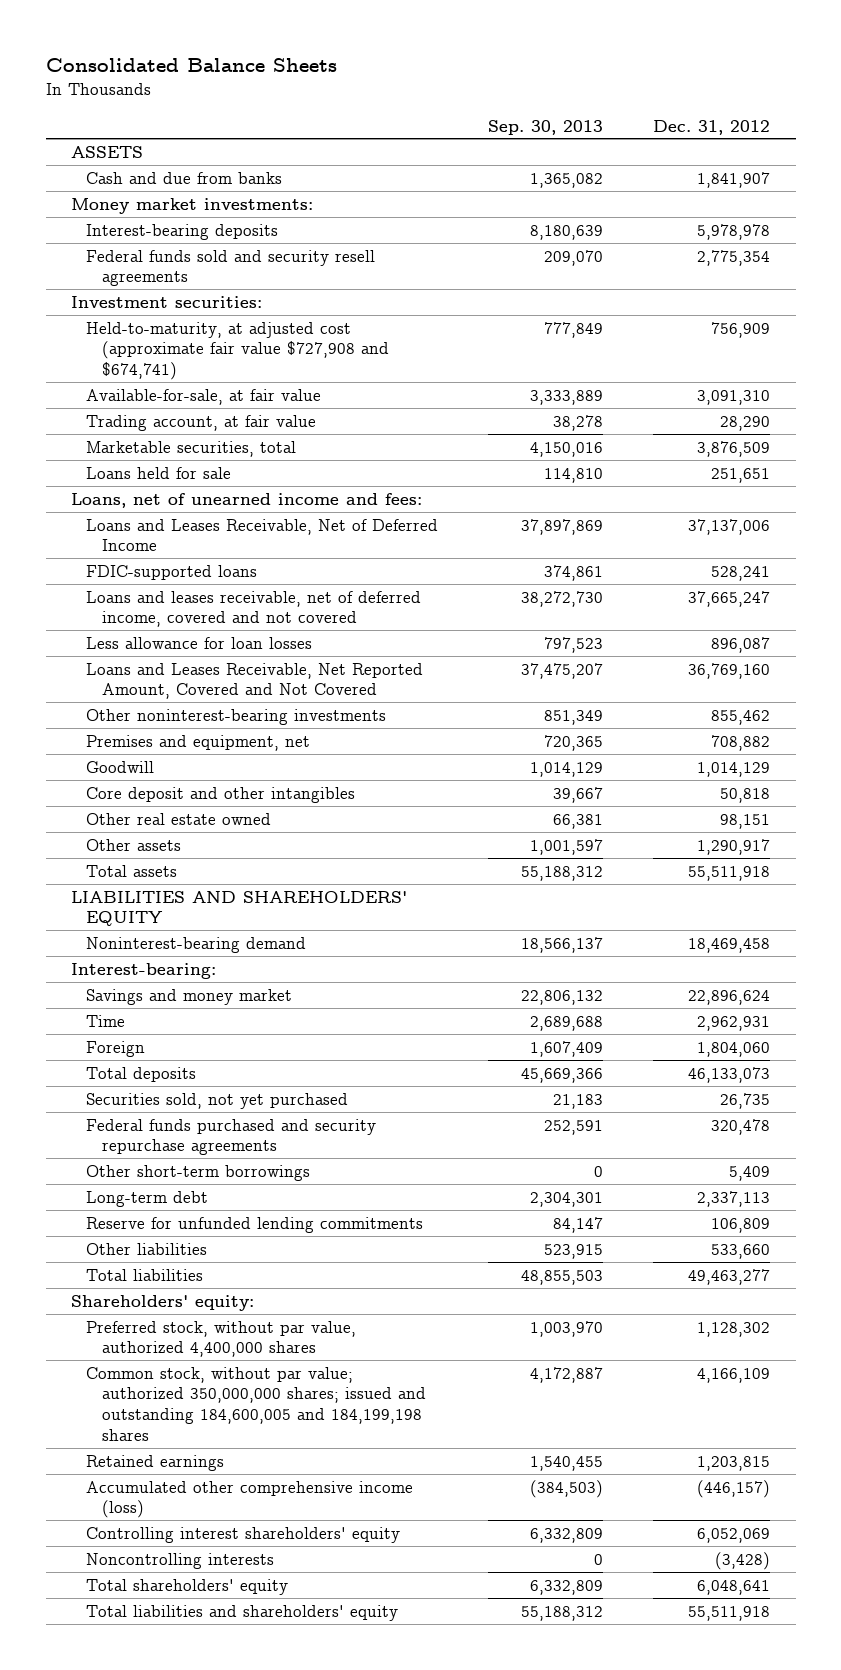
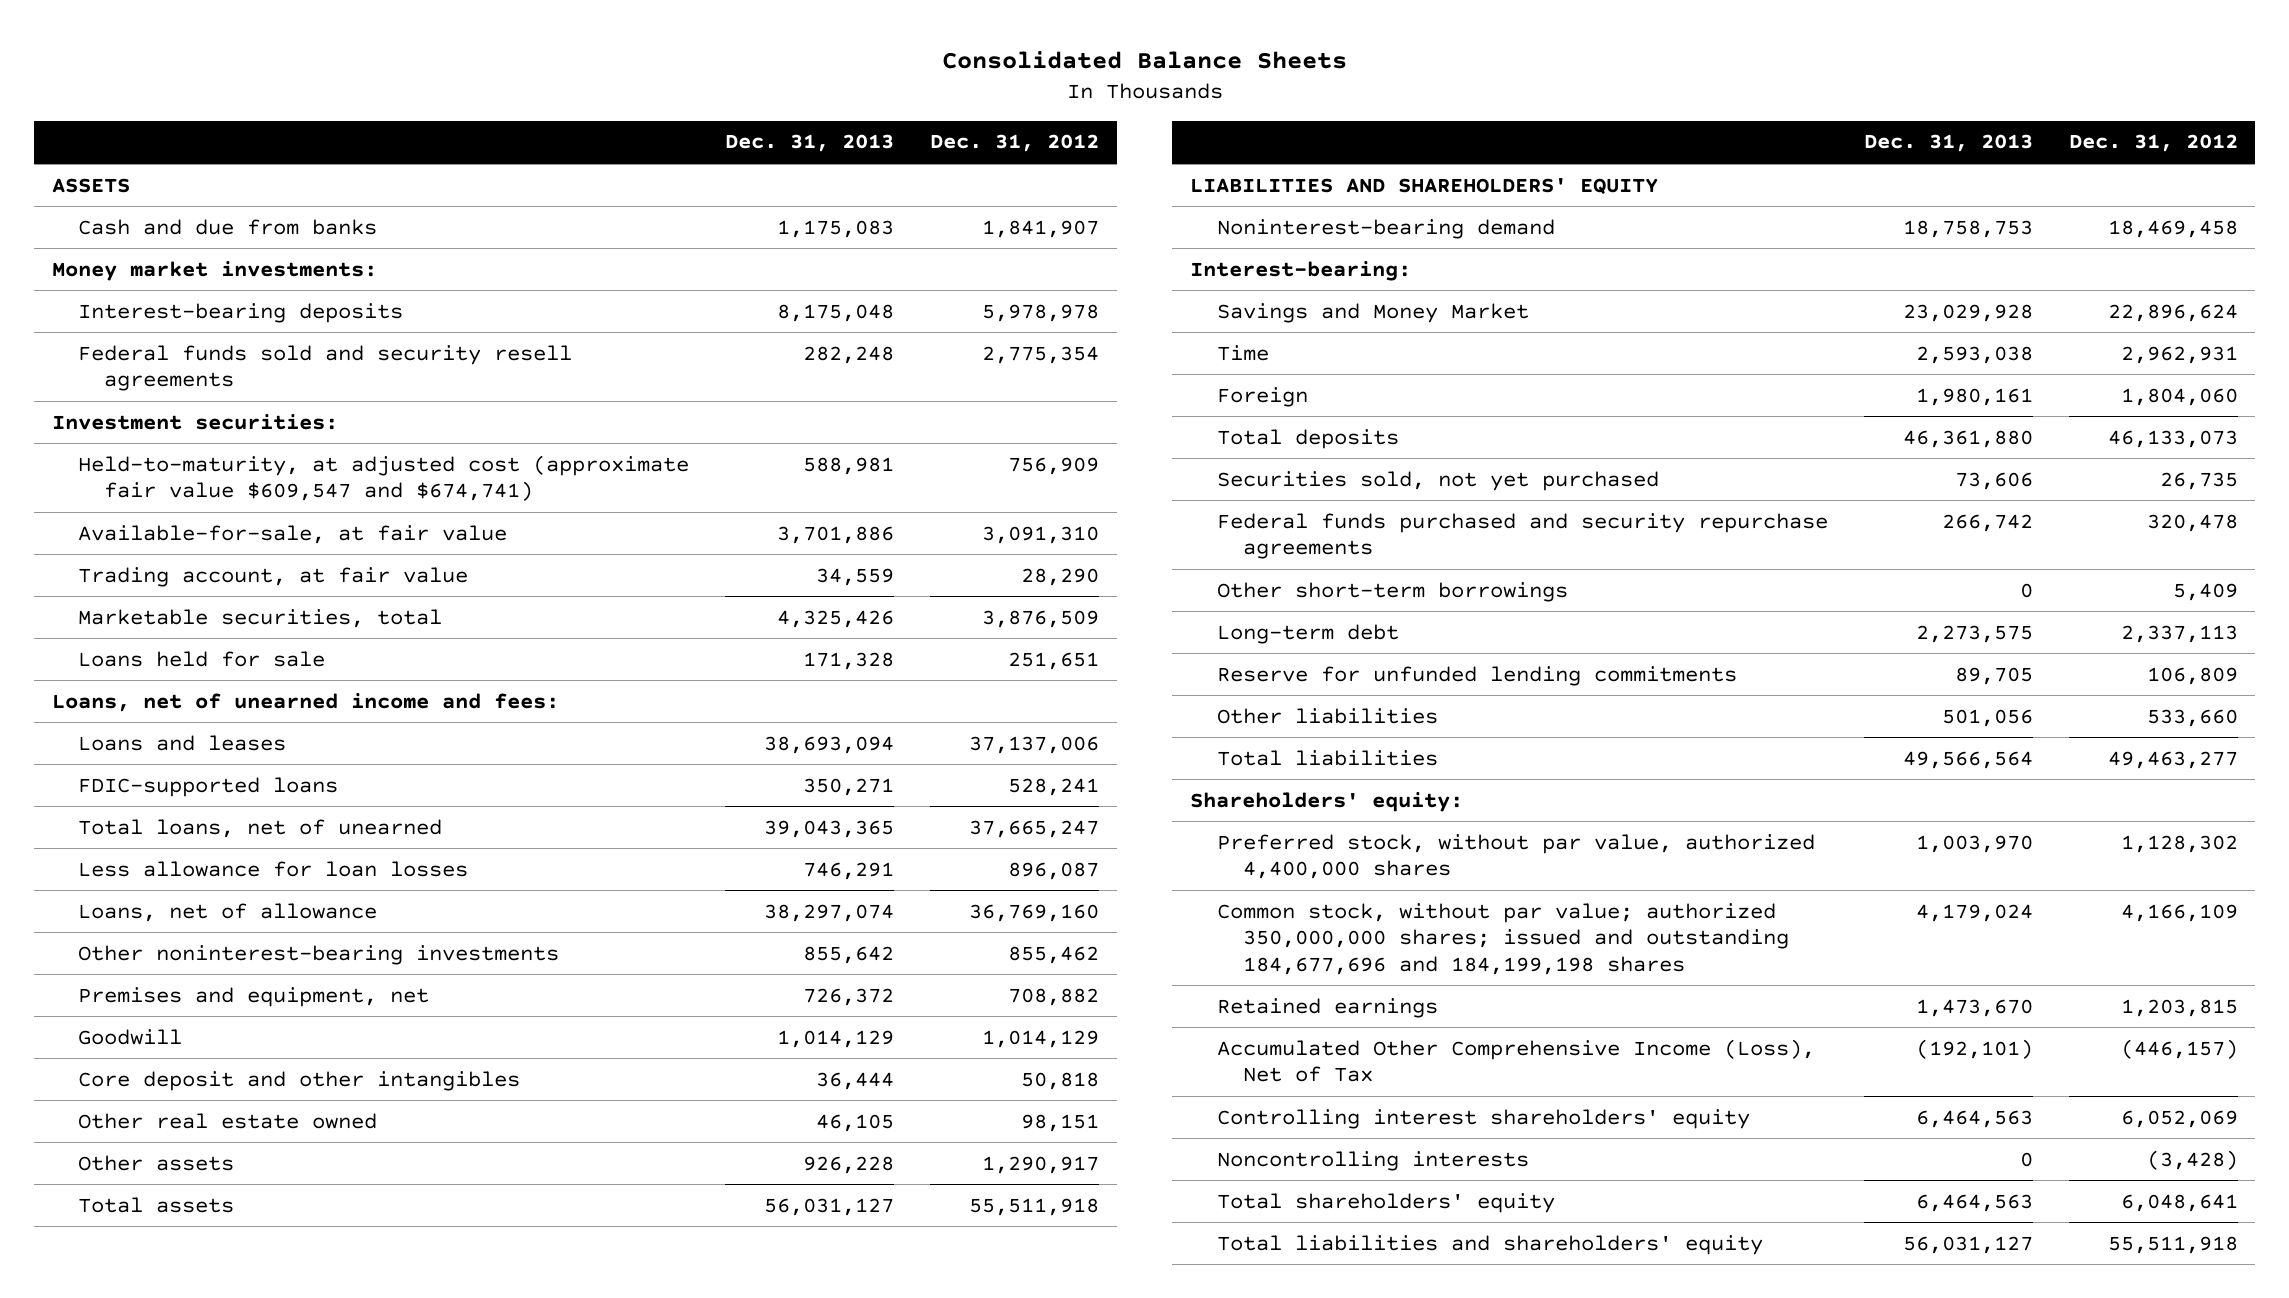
[488,119,604,135] Sep. 30, 2013 -> none
none -> [724,134,894,153] Dec. 31, 2013
[86,321,390,381] Held-to-maturity, at adjusted cost (approximate fair value $727,908 and $674,741) -> [77,454,689,502] Held-to-maturity, at adjusted cost (approximate fair value $609,547 and $674,741)
[86,518,439,552] Loans and Leases Receivable, Net of Deferred Income -> [77,734,286,751] Loans and leases
[86,590,422,628] Loans and leases receivable, net of deferred income, covered and not covered -> [77,818,442,838] Total loans, net of unearned
[86,662,424,700] Loans and Leases Receivable, Net Reported Amount, Covered and Not Covered -> [77,902,377,922] Loans, net of allowance
[86,988,293,1005] Savings and money market -> [1216,302,1529,323] Savings and Money Market
[86,1366,427,1441] Common stock, without par value; authorized 350,000,000 shares; issued and outstanding 184,600,005 and 184,199,198 shares -> [1216,902,1789,975] Common stock, without par value; authorized 350,000,000 shares; issued and outstanding 184,677,696 and 184,199,198 shares
[86,1480,414,1519] Accumulated other comprehensive income (loss) -> [1216,1038,1815,1083] Accumulated Other Comprehensive Income (Loss), Net of Tax

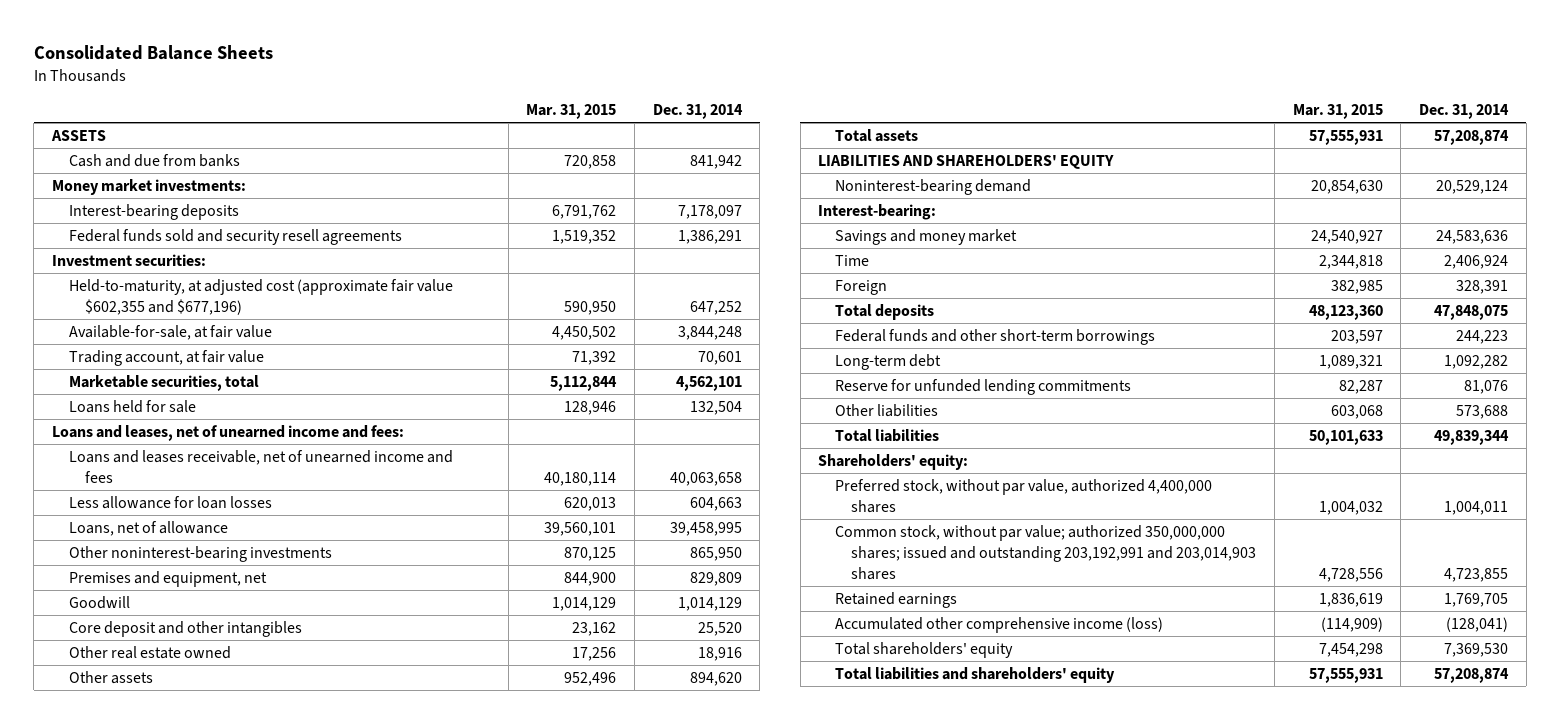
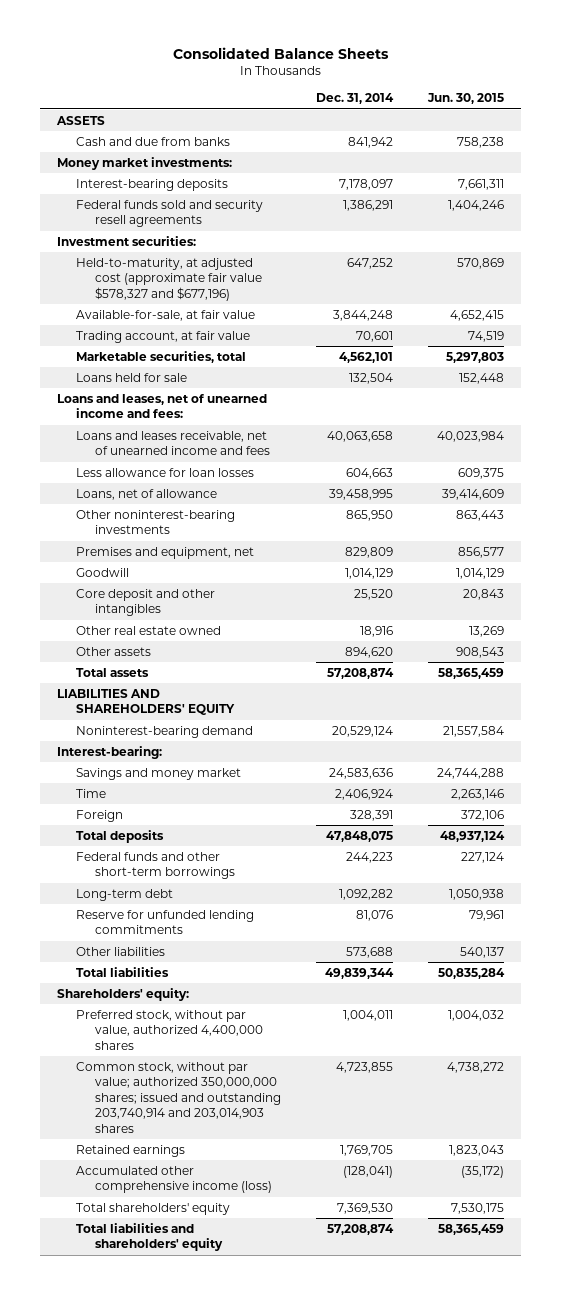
[526,103,617,119] Mar. 31, 2015 -> none
none -> [426,93,504,105] Jun. 30, 2015
[68,279,453,315] Held-to-maturity, at adjusted cost (approximate fair value $602,355 and $677,196) -> [76,257,262,301] Held-to-maturity, at adjusted cost (approximate fair value $578,327 and $677,196)
[834,525,1257,580] Common stock, without par value; authorized 350,000,000 shares; issued and outstanding 203,192,991 and 203,014,903 shares -> [76,1061,281,1133] Common stock, without par value; authorized 350,000,000 shares; issued and outstanding 203,740,914 and 203,014,903 shares

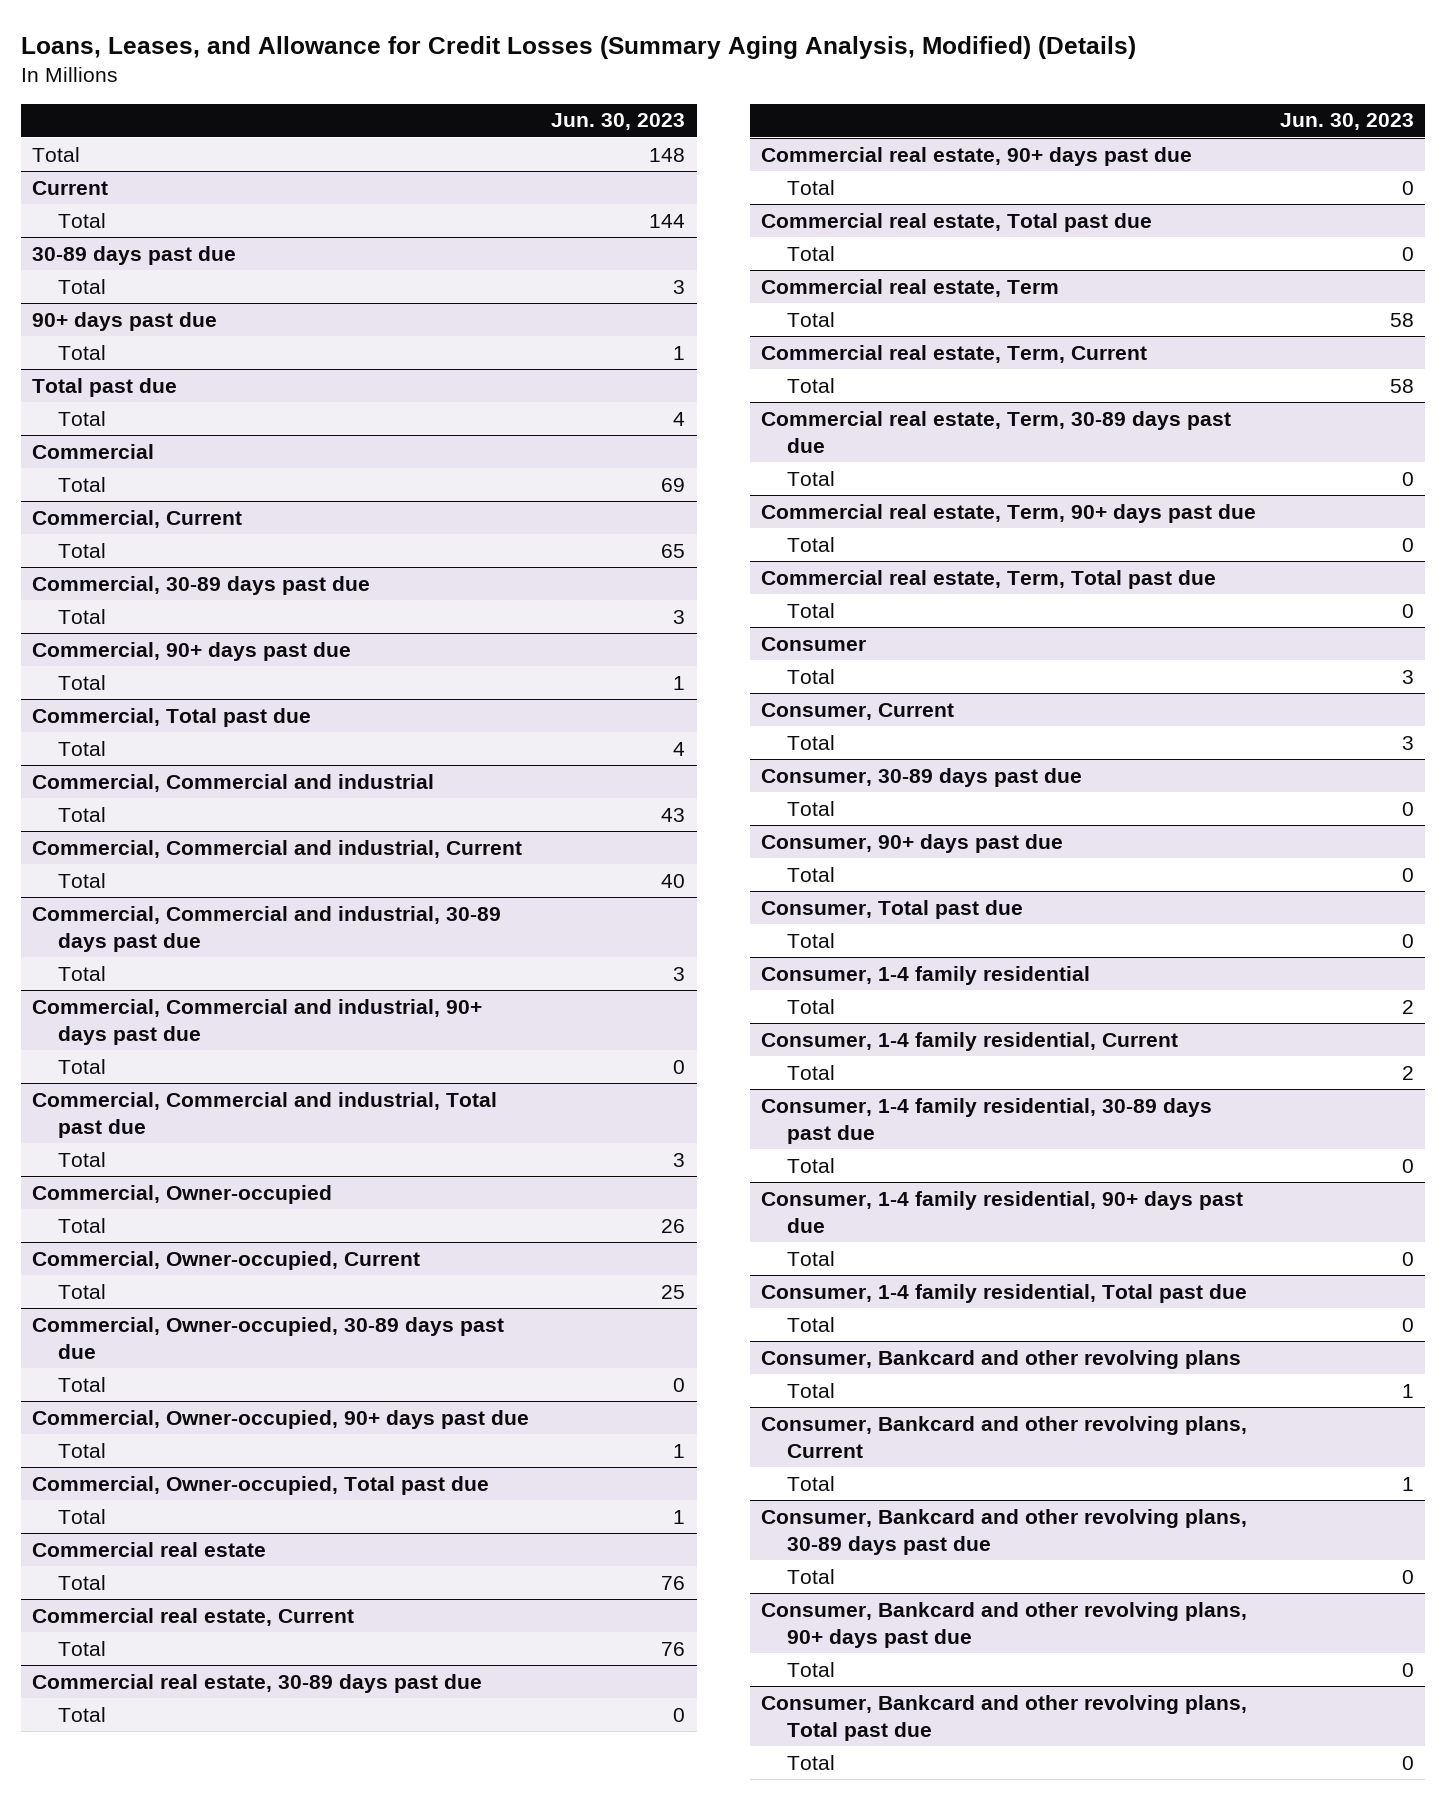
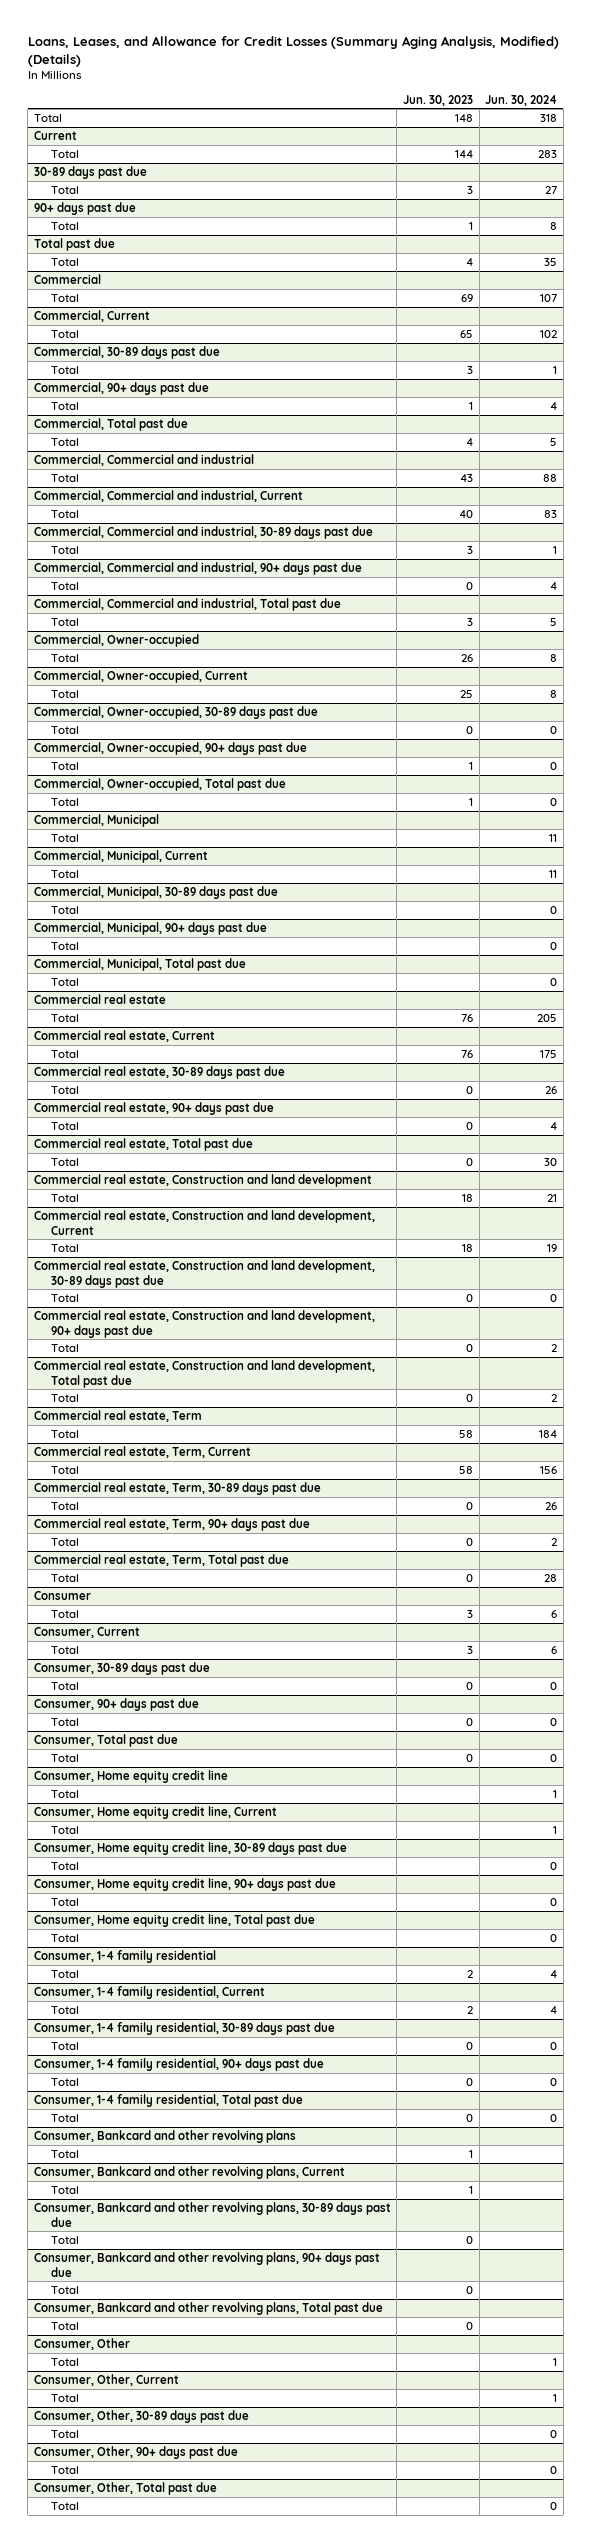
none -> [485,94,558,106] Jun. 30, 2024
none -> [33,813,159,827] Commercial, Municipal
none -> [50,833,79,842] Total
none -> [33,849,208,863] Commercial, Municipal, Current
none -> [50,869,79,878] Total
none -> [33,885,278,899] Commercial, Municipal, 30-89 days past due
none -> [50,905,79,914] Total
none -> [33,921,267,935] Commercial, Municipal, 90+ days past due
none -> [50,941,79,950] Total
none -> [33,957,246,971] Commercial, Municipal, Total past due
none -> [50,977,79,986] Total
none -> [33,1173,372,1187] Commercial real estate, Construction and land development
none -> [50,1193,79,1202] Total
none -> [33,1209,375,1235] Commercial real estate, Construction and land development, Current
none -> [50,1243,79,1252] Total
none -> [33,1259,375,1288] Commercial real estate, Construction and land development, 30-89 days past due
none -> [50,1293,79,1302] Total
none -> [33,1309,375,1338] Commercial real estate, Construction and land development, 90+ days past due
none -> [50,1343,79,1352] Total
none -> [33,1359,375,1388] Commercial real estate, Construction and land development, Total past due
none -> [50,1393,79,1402] Total
none -> [33,1769,228,1783] Consumer, Home equity credit line
none -> [50,1789,79,1798] Total
none -> [33,1805,277,1819] Consumer, Home equity credit line, Current
none -> [50,1825,79,1834] Total
none -> [33,1841,347,1855] Consumer, Home equity credit line, 30-89 days past due
none -> [50,1861,79,1870] Total
none -> [33,1877,336,1891] Consumer, Home equity credit line, 90+ days past due
none -> [50,1897,79,1906] Total
none -> [33,1913,315,1927] Consumer, Home equity credit line, Total past due
none -> [50,1933,79,1942] Total
none -> [33,2337,130,2350] Consumer, Other
none -> [50,2357,79,2366] Total
none -> [33,2373,179,2386] Consumer, Other, Current
none -> [50,2393,79,2402] Total
none -> [33,2409,249,2423] Consumer, Other, 30-89 days past due
none -> [50,2429,79,2438] Total
none -> [33,2445,238,2459] Consumer, Other, 90+ days past due
none -> [50,2465,79,2474] Total
none -> [33,2481,217,2495] Consumer, Other, Total past due
none -> [50,2501,79,2510] Total

